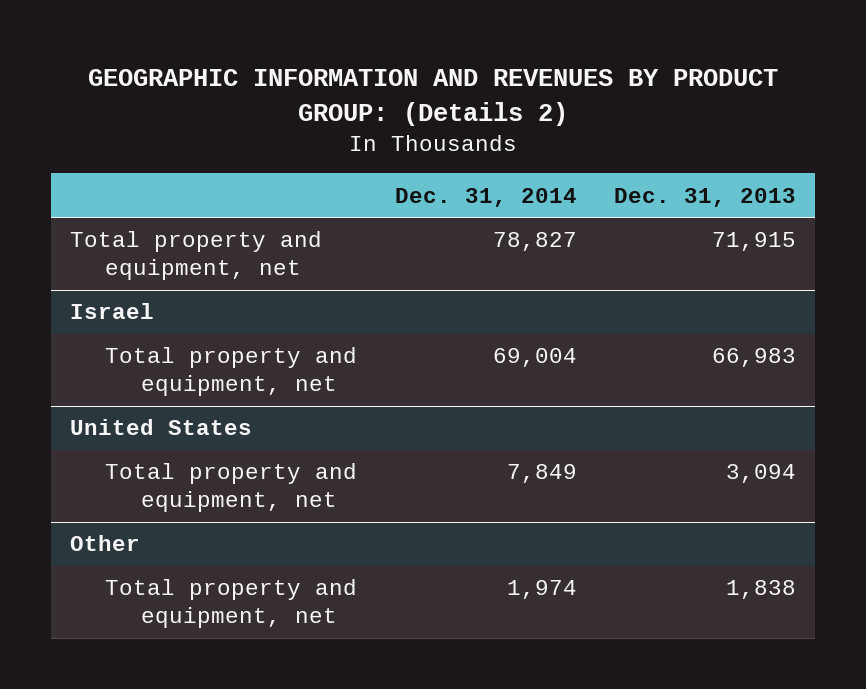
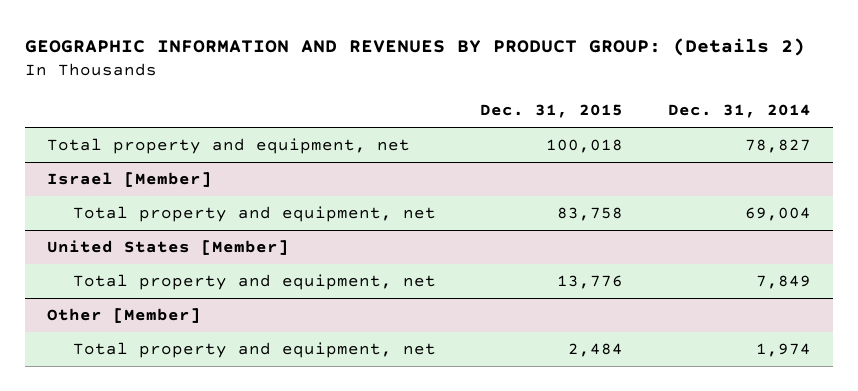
[614,187,797,207] Dec. 31, 2013 -> none
none -> [480,104,624,119] Dec. 31, 2015
[69,303,154,320] Israel -> [47,172,213,188] Israel [Member]
[69,419,252,436] United States -> [47,240,290,256] United States [Member]
[69,535,140,552] Other -> [47,308,202,324] Other [Member]

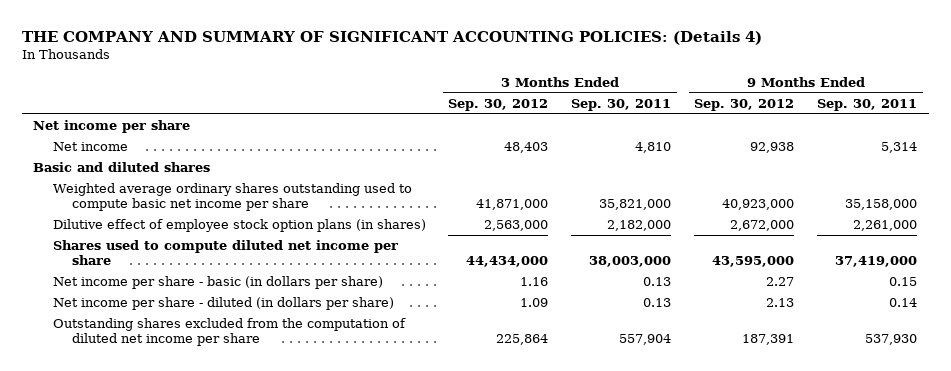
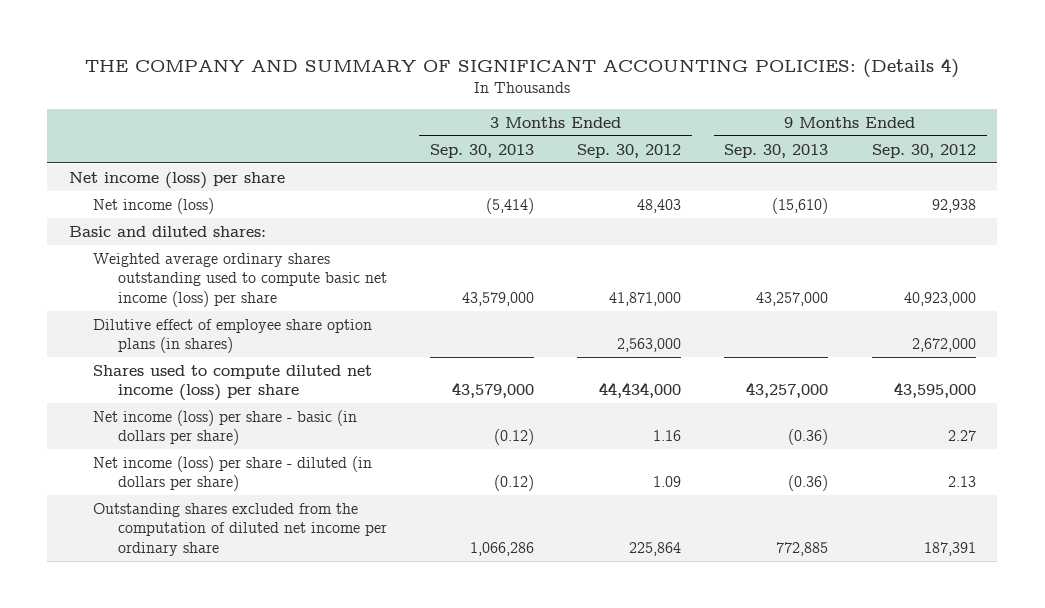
[571,99,672,112] Sep. 30, 2011 -> none
[817,99,918,112] Sep. 30, 2011 -> none
none -> [429,143,534,158] Sep. 30, 2013
none -> [724,143,829,158] Sep. 30, 2013
[33,120,191,134] Net income per share -> [69,171,286,189] Net income (loss) per share
[52,142,128,152] Net income -> [93,197,215,214] Net income (loss)
[33,162,211,173] Basic and diluted shares -> [69,225,267,237] Basic and diluted shares:
[52,183,412,212] Weighted average ordinary shares outstanding used to compute basic net income per share -> [93,252,387,307] Weighted average ordinary shares outstanding used to compute basic net income (loss) per share
[52,219,426,233] Dilutive effect of employee stock option plans (in shares) -> [93,318,373,354] Dilutive effect of employee share option plans (in shares)
[52,240,398,266] Shares used to compute diluted net income per share -> [93,364,373,402] Shares used to compute diluted net income (loss) per share
[52,276,383,290] Net income per share - basic (in dollars per share) -> [93,409,358,446] Net income (loss) per share - basic (in dollars per share)
[52,297,394,311] Net income per share - diluted (in dollars per share) -> [93,455,373,492] Net income (loss) per share - diluted (in dollars per share)
[52,318,406,347] Outstanding shares excluded from the computation of diluted net income per share -> [93,502,387,556] Outstanding shares excluded from the computation of diluted net income per ordinary share

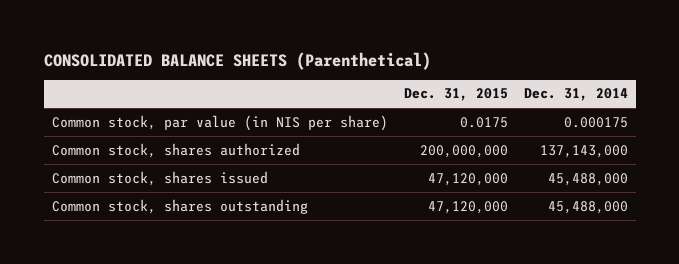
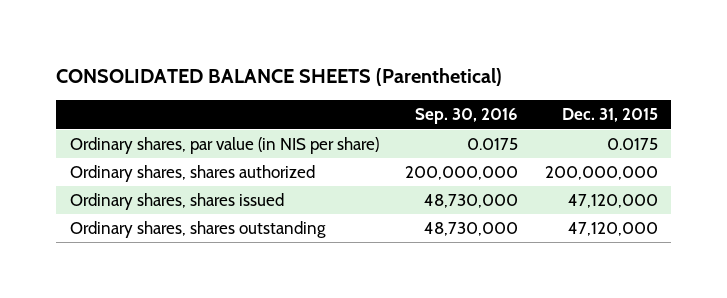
[523,88,628,102] Dec. 31, 2014 -> none
none -> [415,108,519,125] Sep. 30, 2016
[51,114,388,131] Common stock, par value (in NIS per share) -> [69,137,379,155] Ordinary shares, par value (in NIS per share)
[51,142,300,158] Common stock, shares authorized -> [69,165,315,183] Ordinary shares, shares authorized
[51,170,268,186] Common stock, shares issued -> [69,193,284,211] Ordinary shares, shares issued
[51,198,308,214] Common stock, shares outstanding -> [69,221,326,239] Ordinary shares, shares outstanding

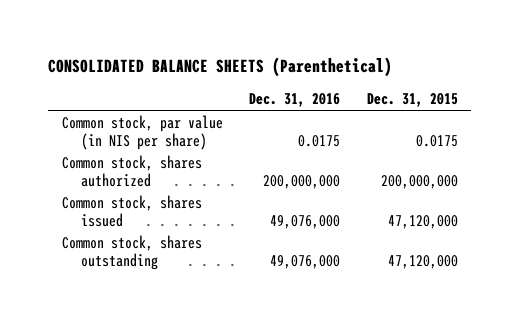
[415,108,519,125] Sep. 30, 2016 -> none
none -> [249,93,341,108] Dec. 31, 2016
[69,137,379,155] Ordinary shares, par value (in NIS per share) -> [61,114,223,150] Common stock, par value (in NIS per share)
[69,165,315,183] Ordinary shares, shares authorized -> [61,154,202,187] Common stock, shares authorized
[69,193,284,211] Ordinary shares, shares issued -> [61,194,202,227] Common stock, shares issued
[69,221,326,239] Ordinary shares, shares outstanding -> [61,234,202,270] Common stock, shares outstanding

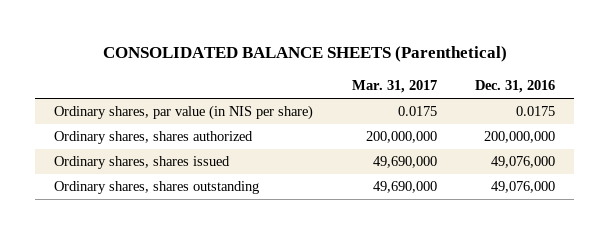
[367,93,459,108] Dec. 31, 2015 -> none
none -> [351,80,437,94] Mar. 31, 2017
[61,114,223,150] Common stock, par value (in NIS per share) -> [54,105,314,121] Ordinary shares, par value (in NIS per share)
[61,154,202,187] Common stock, shares authorized -> [54,131,254,145] Ordinary shares, shares authorized
[61,194,202,227] Common stock, shares issued -> [54,156,231,170] Ordinary shares, shares issued
[61,234,202,270] Common stock, shares outstanding -> [54,181,260,195] Ordinary shares, shares outstanding

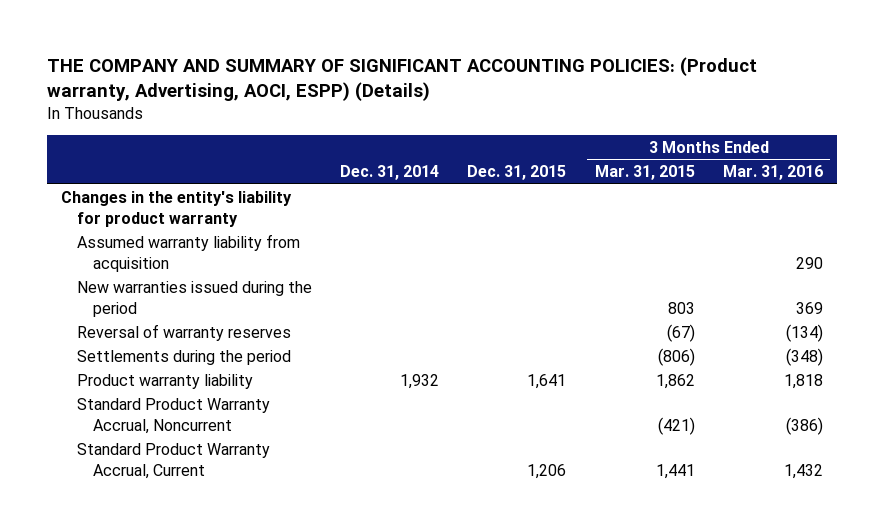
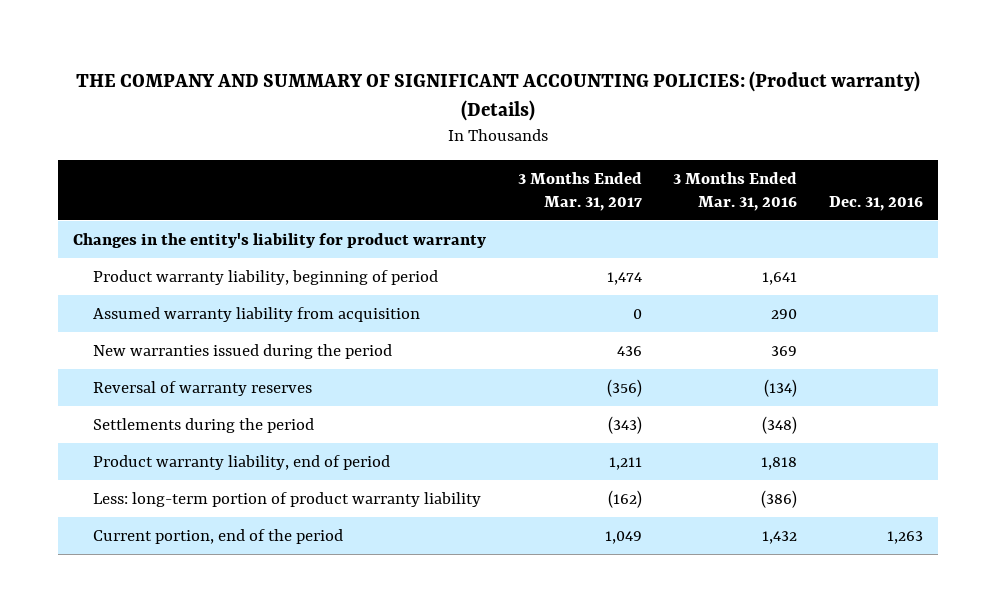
[46,56,757,101] THE COMPANY AND SUMMARY OF SIGNIFICANT ACCOUNTING POLICIES: (Product warranty, Advertising, AOCI, ESPP) (Details) -> [76,70,921,121] THE COMPANY AND SUMMARY OF SIGNIFICANT ACCOUNTING POLICIES: (Product warranty) (Details)
[340,165,440,181] Dec. 31, 2014 -> none
[467,165,567,181] Dec. 31, 2015 -> none
[594,165,695,181] Mar. 31, 2015 -> none
none -> [517,172,642,211] 3 Months Ended Mar. 31, 2017
none -> [828,195,923,211] Dec. 31, 2016
none -> [93,269,439,285] Product warranty liability, beginning of period
[77,373,254,389] Product warranty liability -> [93,454,391,470] Product warranty liability, end of period
[77,397,271,434] Standard Product Warranty Accrual, Noncurrent -> [93,491,482,507] Less: long-term portion of product warranty liability
[77,442,271,479] Standard Product Warranty Accrual, Current -> [93,528,344,544] Current portion, end of the period

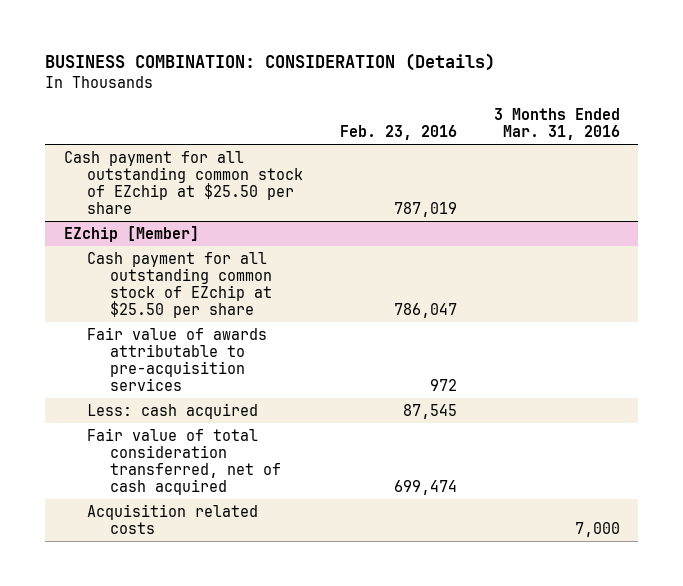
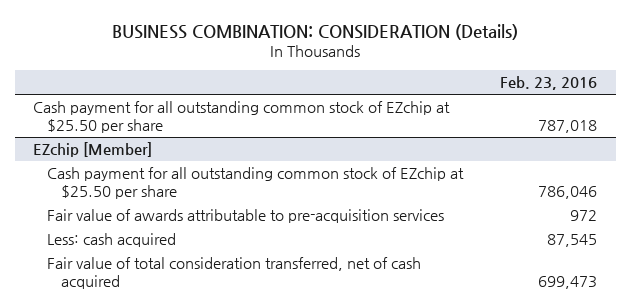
[493,108,620,141] 3 Months Ended Mar. 31, 2016 -> none
[393,202,457,218] 787,019 -> [538,120,598,134] 787,018
[393,303,457,319] 786,047 -> [538,186,598,200] 786,046
[86,503,258,534] Acquisition related costs -> none
[393,480,457,496] 699,474 -> [538,276,598,290] 699,473

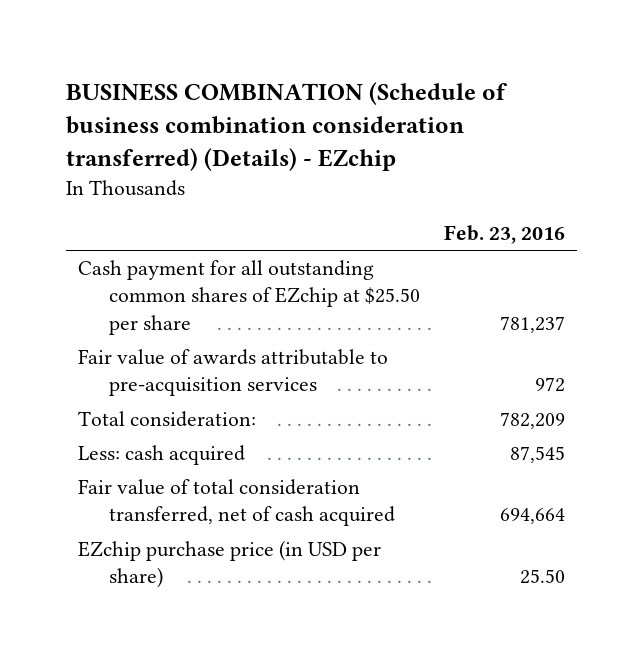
[112,23,519,40] BUSINESS COMBINATION: CONSIDERATION (Details) -> [66,81,508,171] BUSINESS COMBINATION (Schedule of business combination consideration transferred) (Details) - EZchip
[33,141,153,157] EZchip [Member] -> none
[47,166,465,200] Cash payment for all outstanding common stock of EZchip at $25.50 per share -> none
[33,100,451,134] Cash payment for all outstanding common stock of EZchip at $25.50 per share -> [78,260,421,335] Cash payment for all outstanding common shares of EZchip at $25.50 per share
[538,120,598,134] 787,018 -> [499,315,565,333] 781,237
none -> [78,411,257,428] Total consideration:
[538,276,598,290] 699,473 -> [499,508,565,525] 694,664
none -> [78,540,382,589] EZchip purchase price (in USD per share)

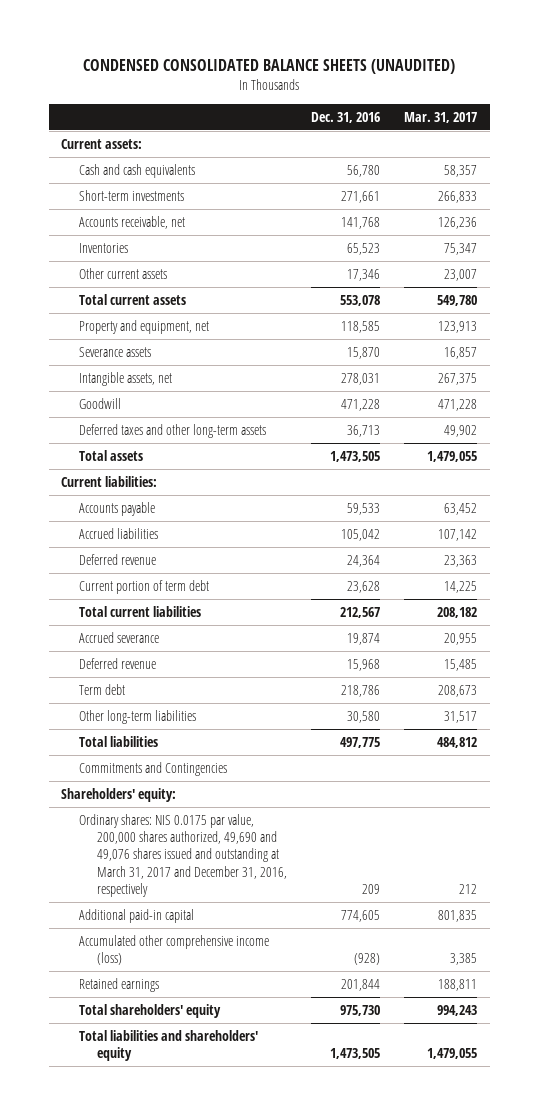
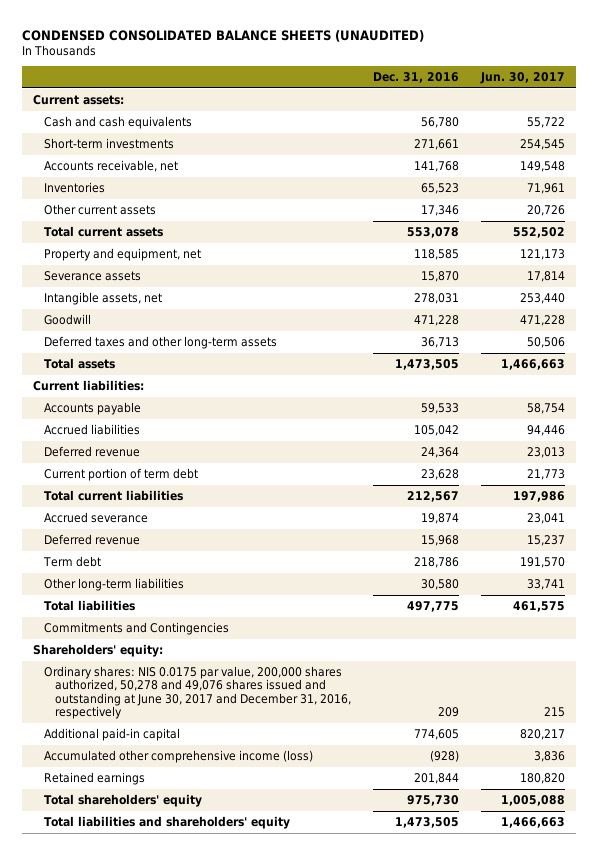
[404,111,478,123] Mar. 31, 2017 -> none
none -> [479,72,565,85] Jun. 30, 2017
[78,813,287,897] Ordinary shares: NIS 0.0175 par value, 200,000 shares authorized, 49,690 and 49,076 shares issued and outstanding at March 31, 2017 and December 31, 2016, respectively -> [43,665,351,720] Ordinary shares: NIS 0.0175 par value, 200,000 shares authorized, 50,278 and 49,076 shares issued and outstanding at June 30, 2017 and December 31, 2016, respectively

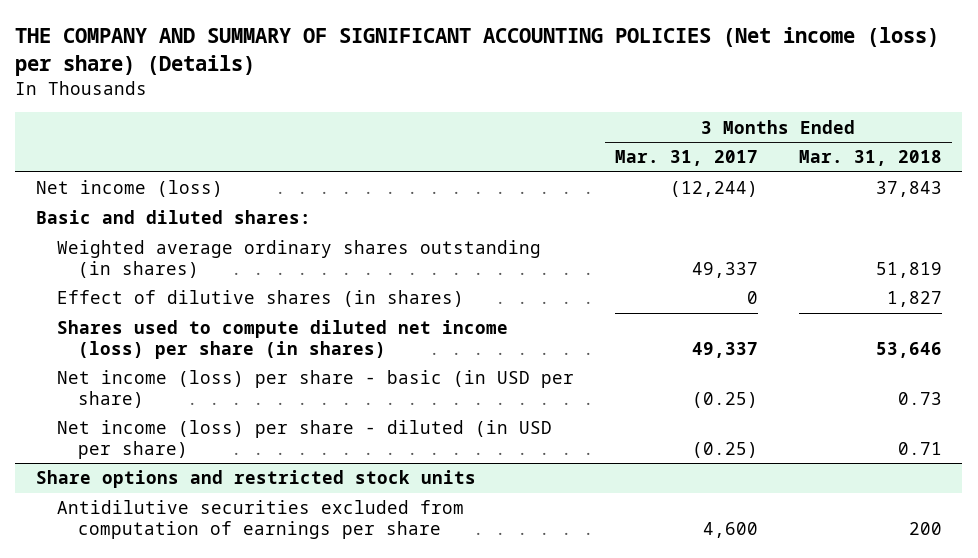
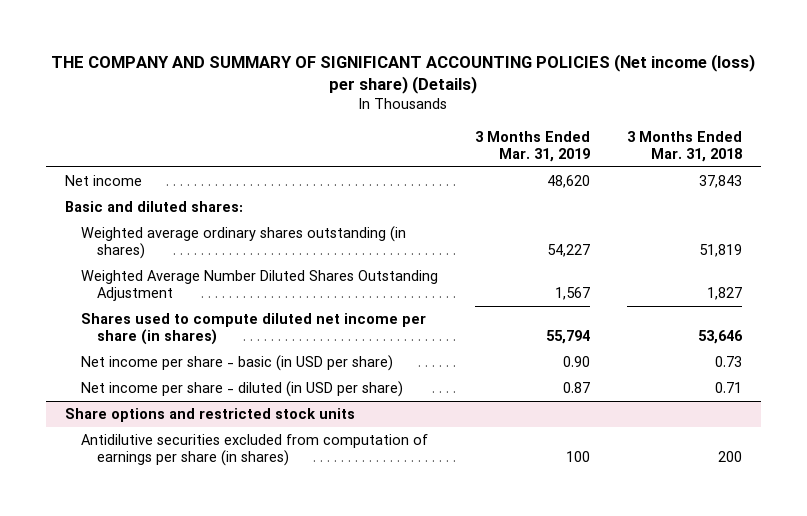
[614,150,758,167] Mar. 31, 2017 -> none
none -> [475,130,591,162] 3 Months Ended Mar. 31, 2019
[35,180,223,198] Net income (loss) -> [64,175,142,187] Net income
[57,290,465,308] Effect of dilutive shares (in shares) -> [80,270,438,302] Weighted Average Number Diluted Shares Outstanding Adjustment
[57,320,509,359] Shares used to compute diluted net income (loss) per share (in shares) -> [80,313,426,346] Shares used to compute diluted net income per share (in shares)
[57,370,575,408] Net income (loss) per share - basic (in USD per share) -> [80,355,393,372] Net income per share - basic (in USD per share)
[57,420,553,459] Net income (loss) per share - diluted (in USD per share) -> [80,381,403,398] Net income per share - diluted (in USD per share)
[57,500,465,539] Antidilutive securities excluded from computation of earnings per share -> [80,434,428,467] Antidilutive securities excluded from computation of earnings per share (in shares)

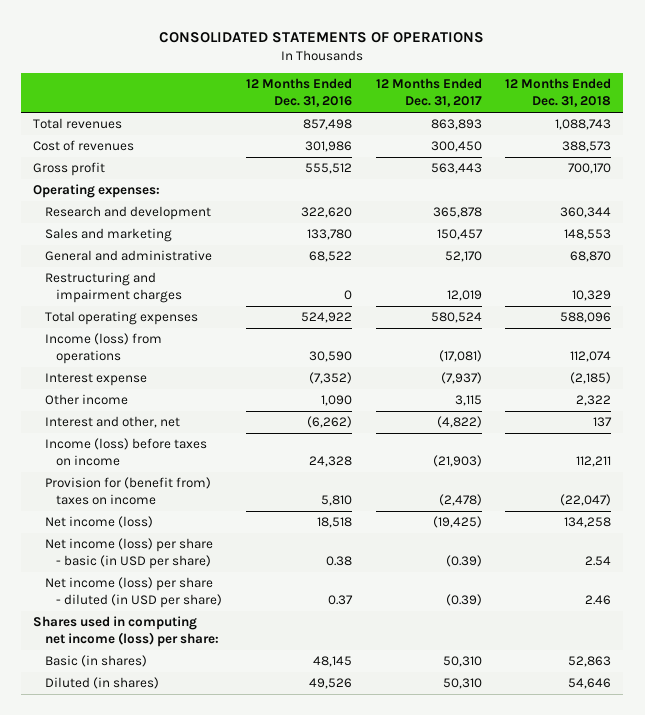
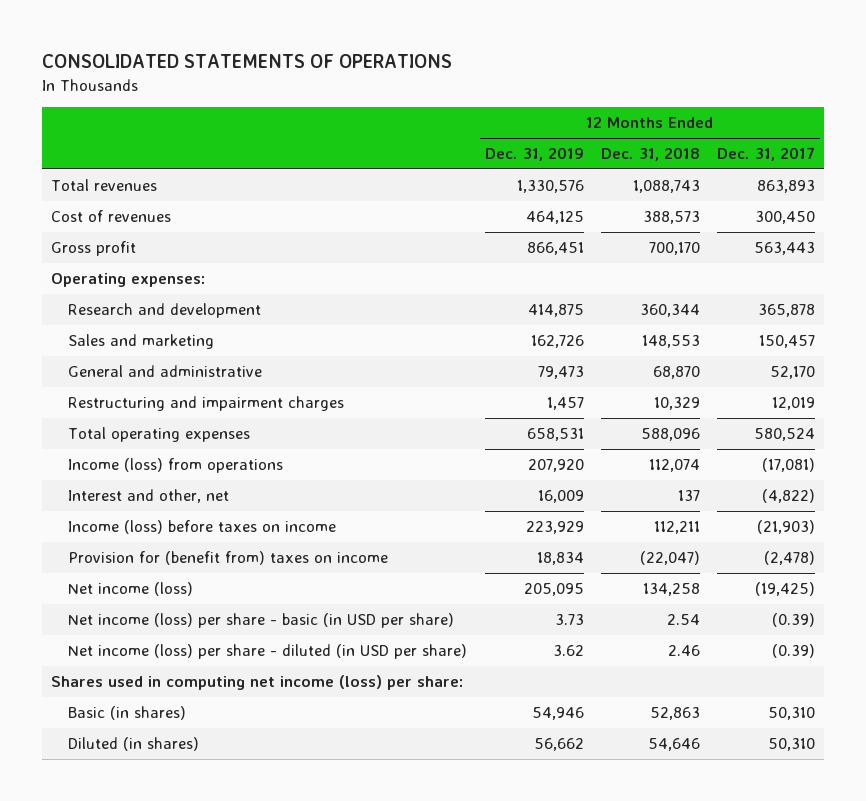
[245,78,352,108] 12 Months Ended Dec. 31, 2016 -> none
none -> [484,147,584,162] Dec. 31, 2019
[44,373,147,387] Interest expense -> none
[44,394,128,406] Other income -> none

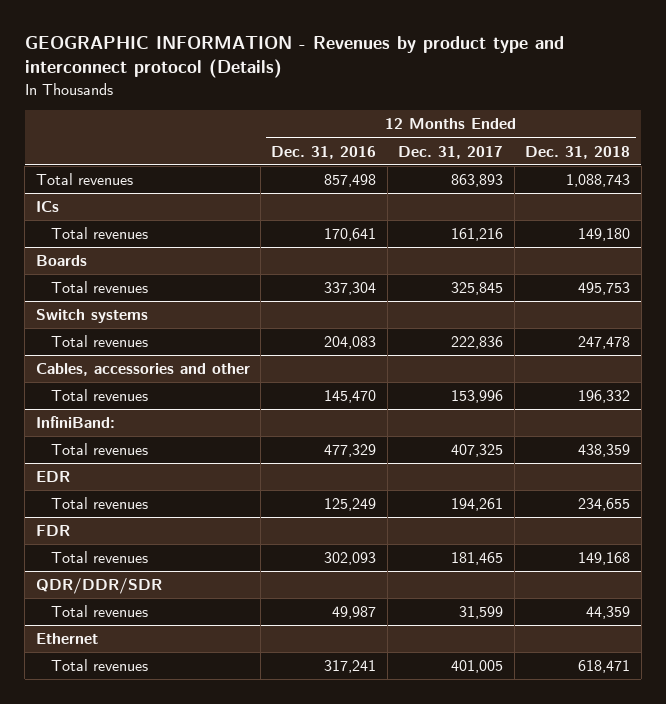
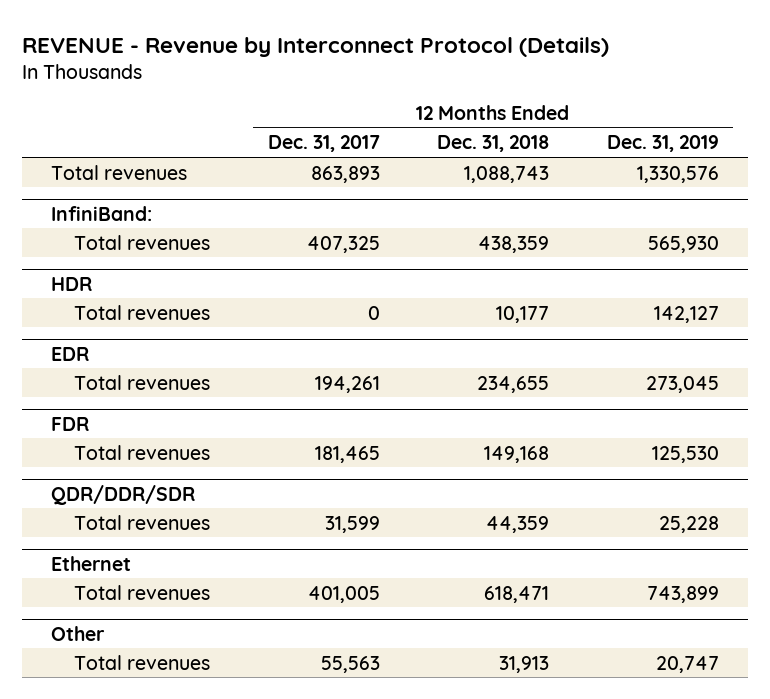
[24,36,564,79] GEOGRAPHIC INFORMATION - Revenues by product type and interconnect protocol (Details) -> [22,36,610,57] REVENUE - Revenue by Interconnect Protocol (Details)
[271,145,377,159] Dec. 31, 2016 -> none
none -> [606,135,719,153] Dec. 31, 2019
[35,201,59,213] ICs -> none
[50,227,148,240] Total revenues -> none
[35,255,87,267] Boards -> none
[50,281,148,294] Total revenues -> none
[35,309,148,324] Switch systems -> none
[50,335,148,348] Total revenues -> none
[35,363,250,377] Cables, accessories and other -> none
[50,389,148,402] Total revenues -> none
none -> [51,276,93,291] HDR
none -> [74,304,211,320] Total revenues
none -> [51,625,106,641] Other
none -> [74,654,211,670] Total revenues

